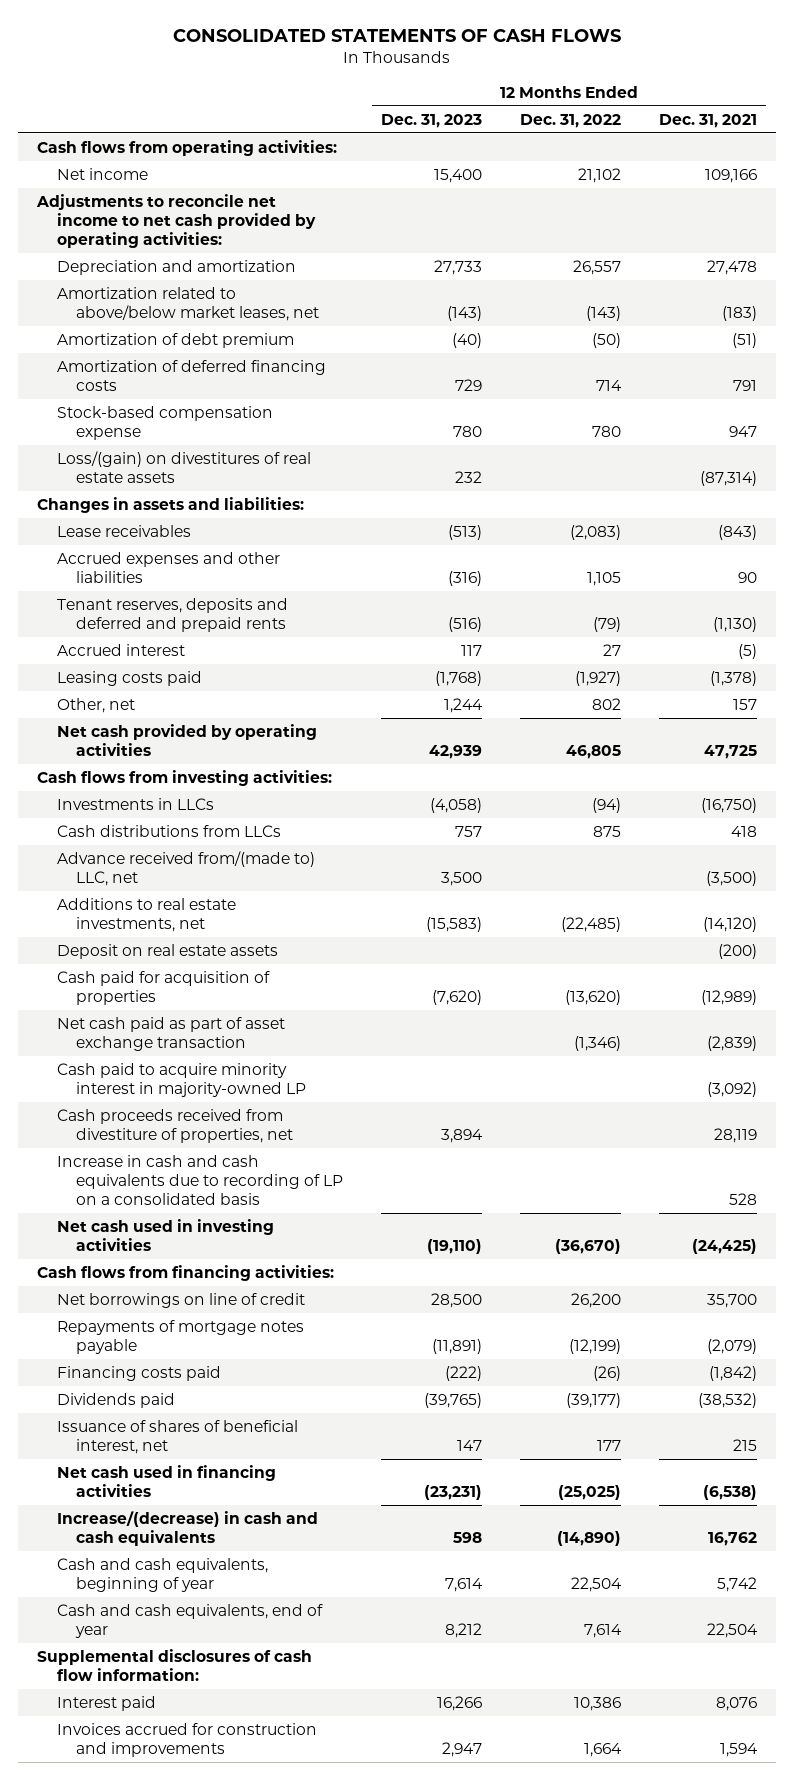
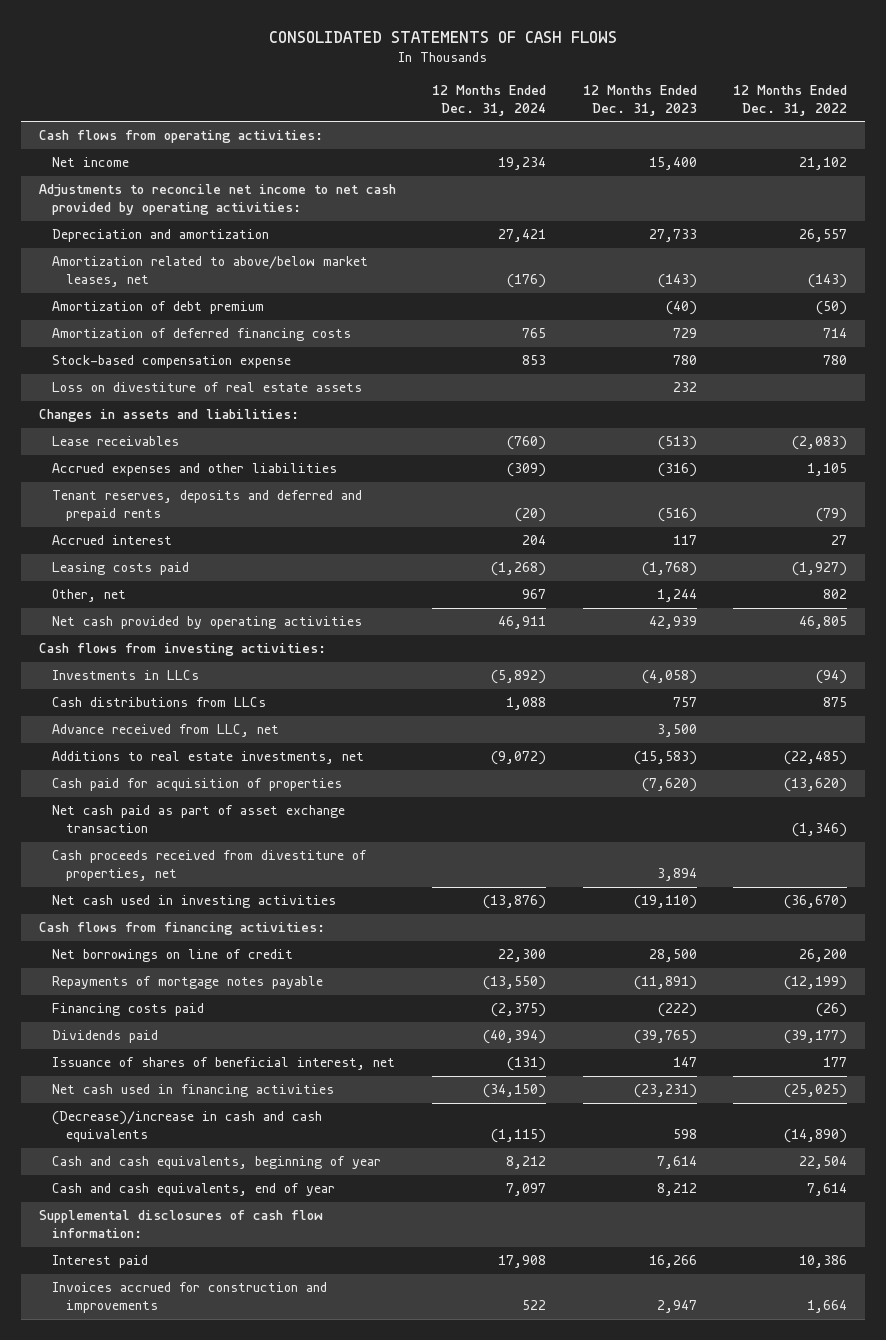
[658,113,757,128] Dec. 31, 2021 -> none
none -> [432,84,547,116] 12 Months Ended Dec. 31, 2024
[56,450,311,484] Loss/(gain) on divestitures of real estate assets -> [52,382,363,393] Loss on divestiture of real estate assets
[56,850,315,887] Advance received from/(made to) LLC, net -> [52,724,280,738] Advance received from LLC, net
[56,943,278,959] Deposit on real estate assets -> none
[56,1062,307,1098] Cash paid to acquire minority interest in majority-owned LP -> none
[56,1154,344,1206] Increase in cash and cash equivalents due to recording of LP on a consolidated basis -> none
[56,1510,318,1547] Increase/(decrease) in cash and cash equivalents -> [52,1111,323,1143] (Decrease)/increase in cash and cash equivalents

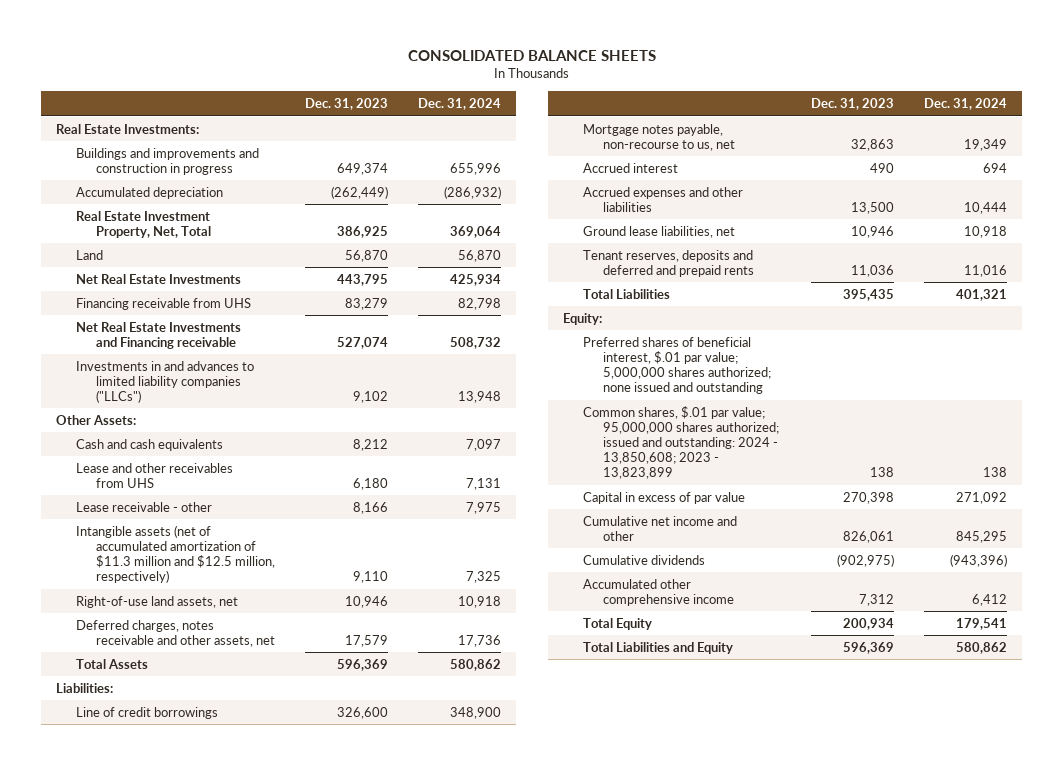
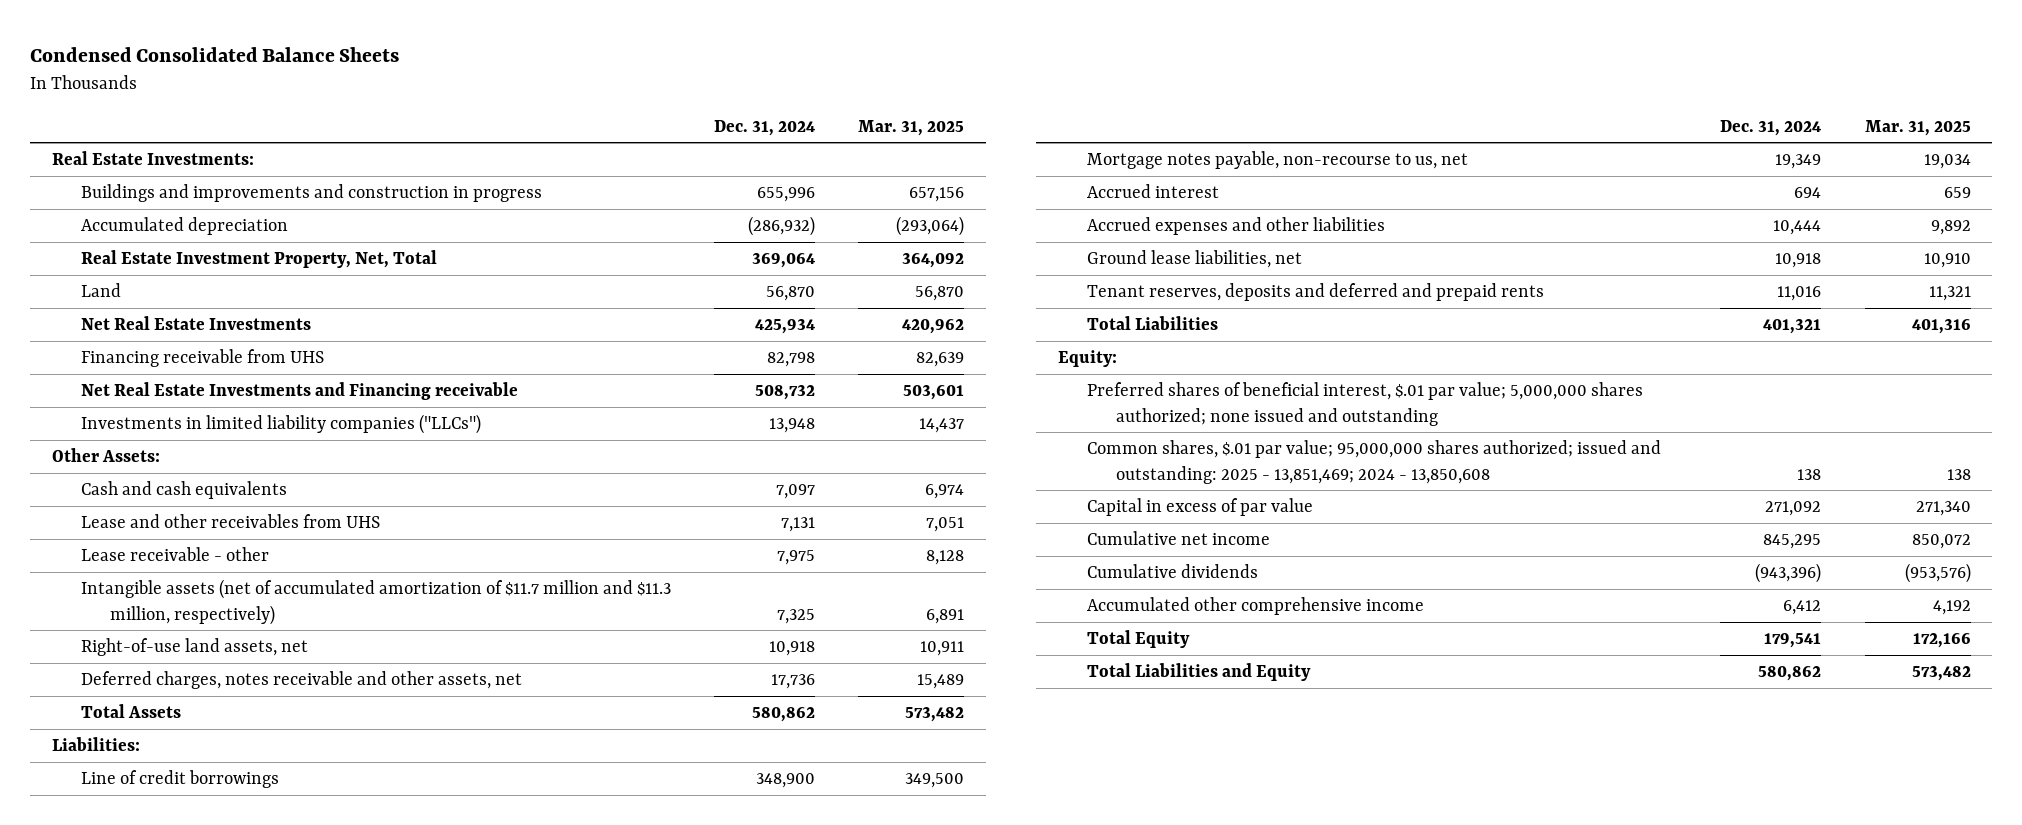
[407,50,656,62] CONSOLIDATED BALANCE SHEETS -> [30,46,400,62] Condensed Consolidated Balance Sheets
[304,98,388,111] Dec. 31, 2023 -> none
none -> [858,119,965,136] Mar. 31, 2025
[76,360,255,403] Investments in and advances to limited liability companies ("LLCs") -> [80,414,481,435] Investments in limited liability companies ("LLCs")
[76,524,276,584] Intangible assets (net of accumulated amortization of $11.3 million and $12.5 million, respectively) -> [80,579,671,625] Intangible assets (net of accumulated amortization of $11.7 million and $11.3 million, respectively)
[582,405,779,480] Common shares, $.01 par value; 95,000,000 shares authorized; issued and outstanding: 2024 - 13,850,608; 2023 - 13,823,899 -> [1087,440,1662,484] Common shares, $.01 par value; 95,000,000 shares authorized; issued and outstanding: 2025 - 13,851,469; 2024 - 13,850,608
[582,515,737,541] Cumulative net income and other -> [1087,531,1271,546] Cumulative net income

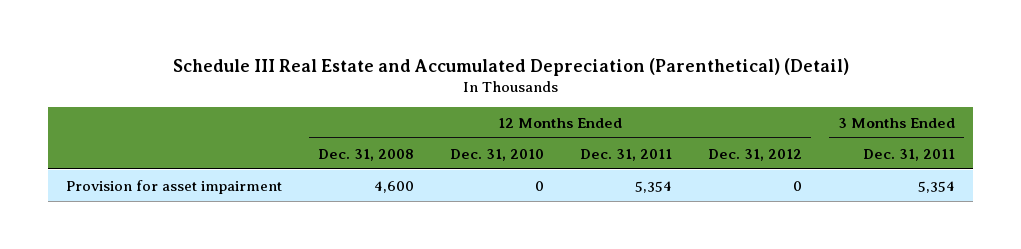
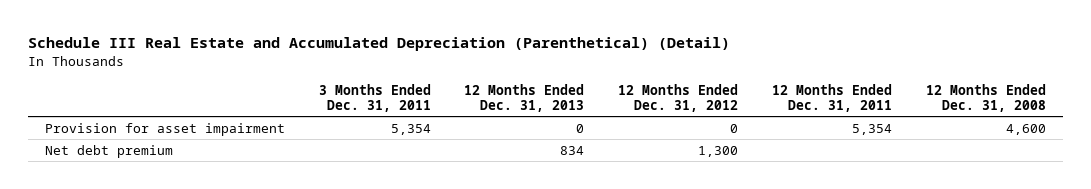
[450,148,545,161] Dec. 31, 2010 -> none
none -> [464,83,585,112] 12 Months Ended Dec. 31, 2013
none -> [44,144,173,158] Net debt premium

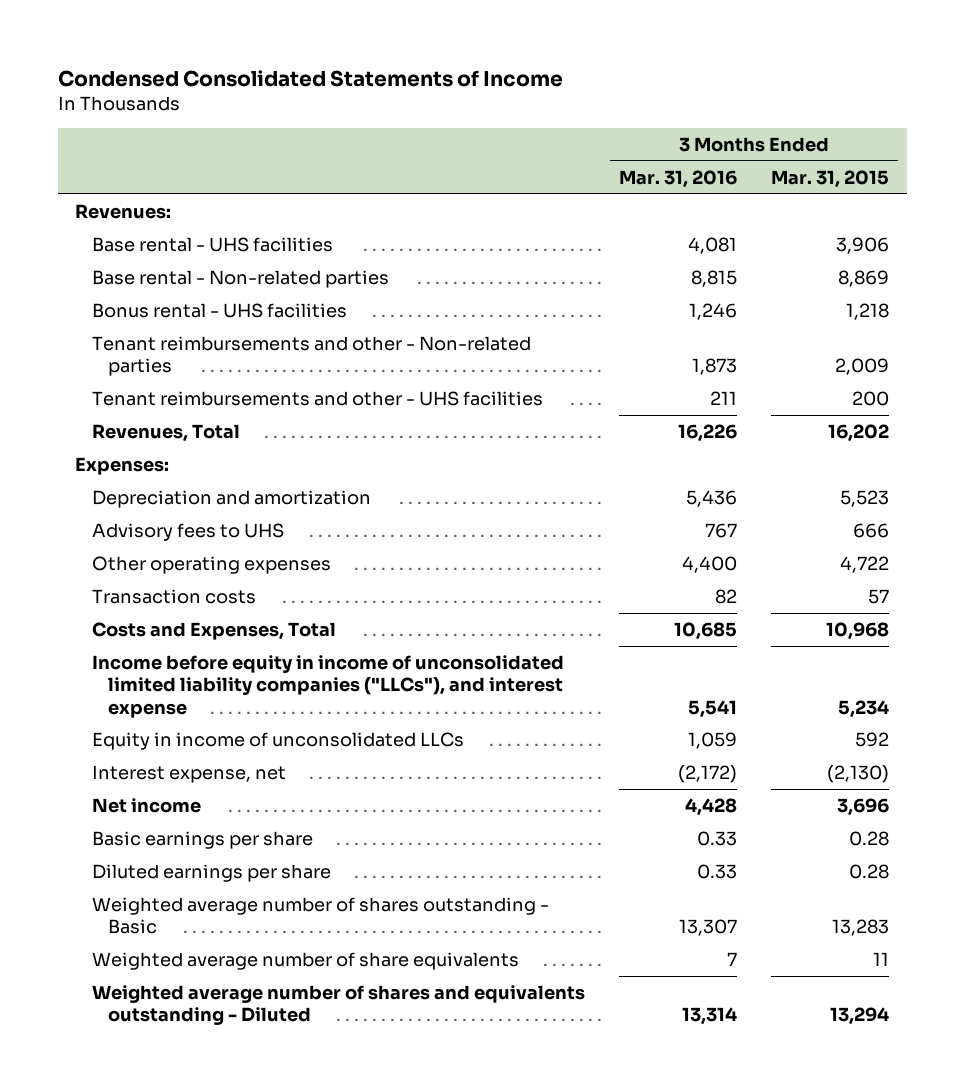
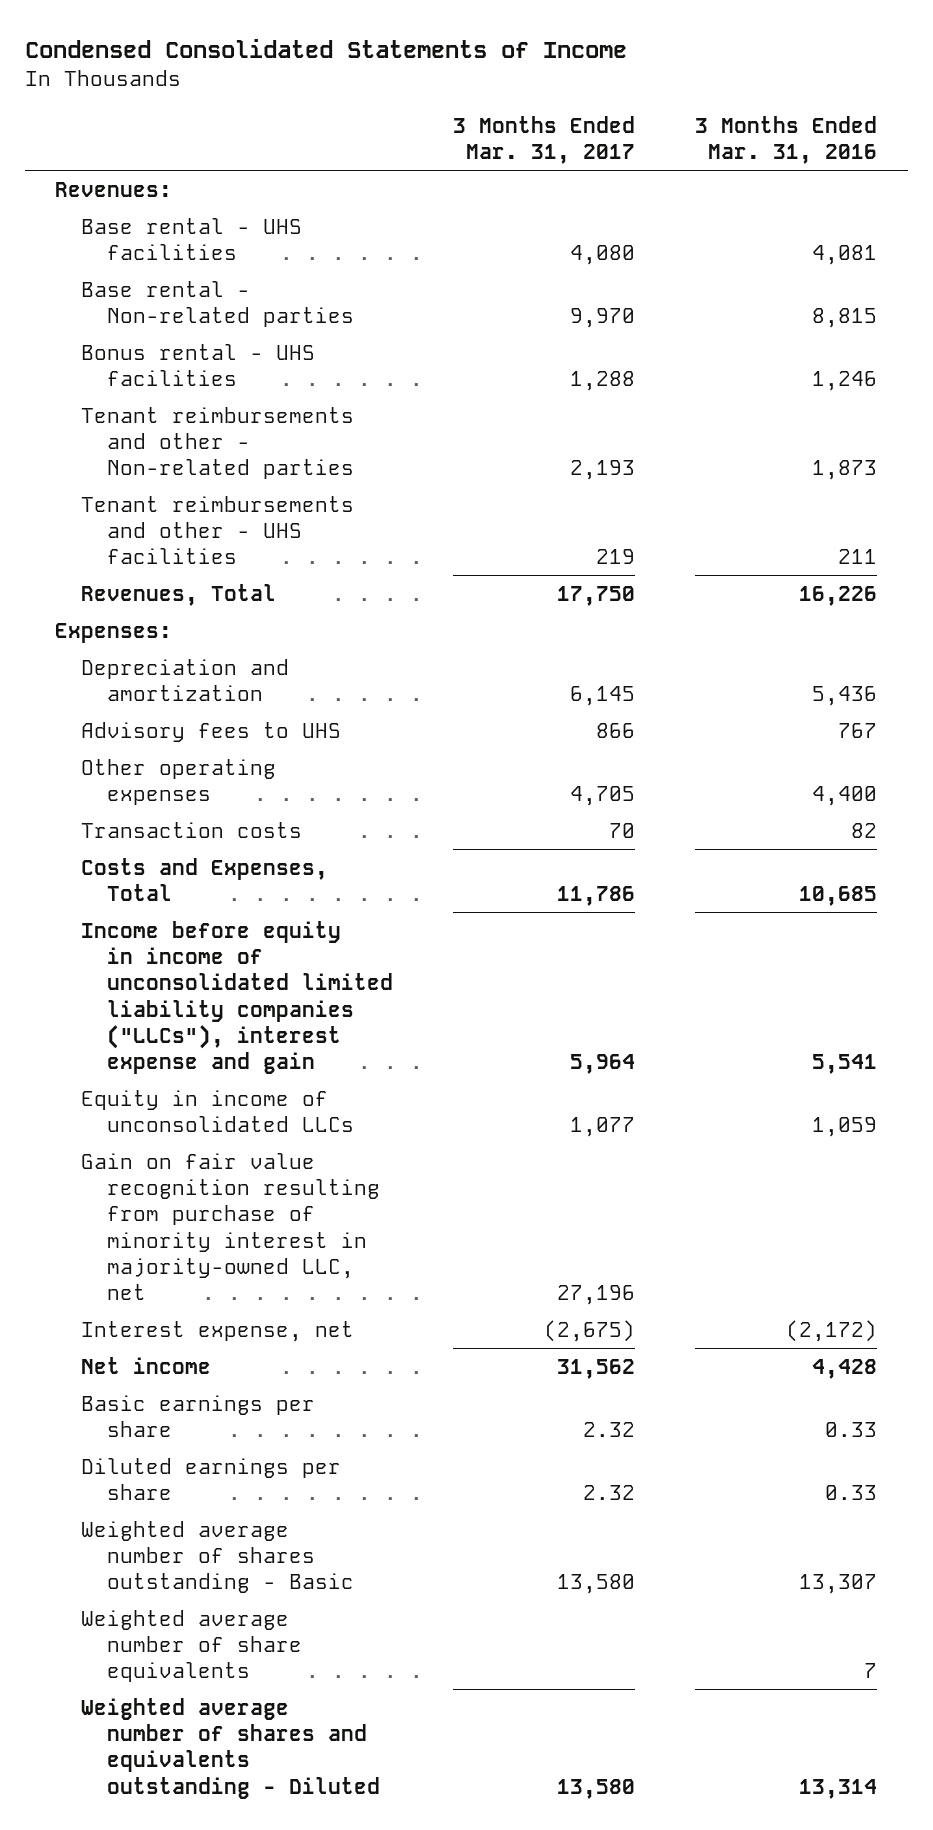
[771,170,890,189] Mar. 31, 2015 -> none
none -> [453,115,636,165] 3 Months Ended Mar. 31, 2017
[91,655,564,718] Income before equity in income of unconsolidated limited liability companies ("LLCs"), and interest expense -> [81,920,393,1075] Income before equity in income of unconsolidated limited liability companies ("LLCs"), interest expense and gain
none -> [81,1152,380,1301] Gain on fair value recognition resulting from purchase of minority interest in majority-owned LLC, net

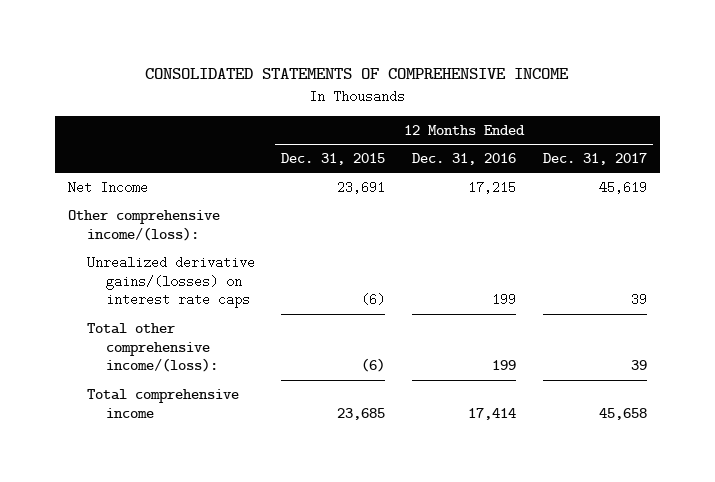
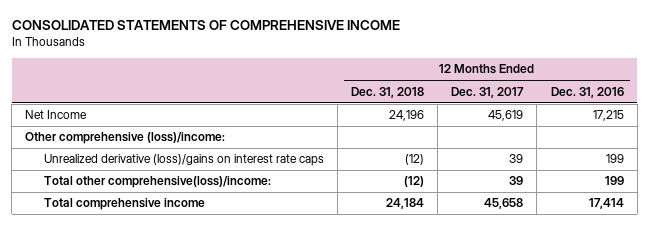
[281,153,386,166] Dec. 31, 2015 -> none
none -> [351,86,425,98] Dec. 31, 2018
[68,209,221,241] Other comprehensive income/(loss): -> [25,132,226,145] Other comprehensive (loss)/income:
[86,255,255,309] Unrealized derivative gains/(losses) on interest rate caps -> [43,154,324,167] Unrealized derivative (loss)/gains on interest rate caps
[86,322,218,373] Total other comprehensive income/(loss): -> [43,176,271,189] Total other comprehensive(loss)/income:

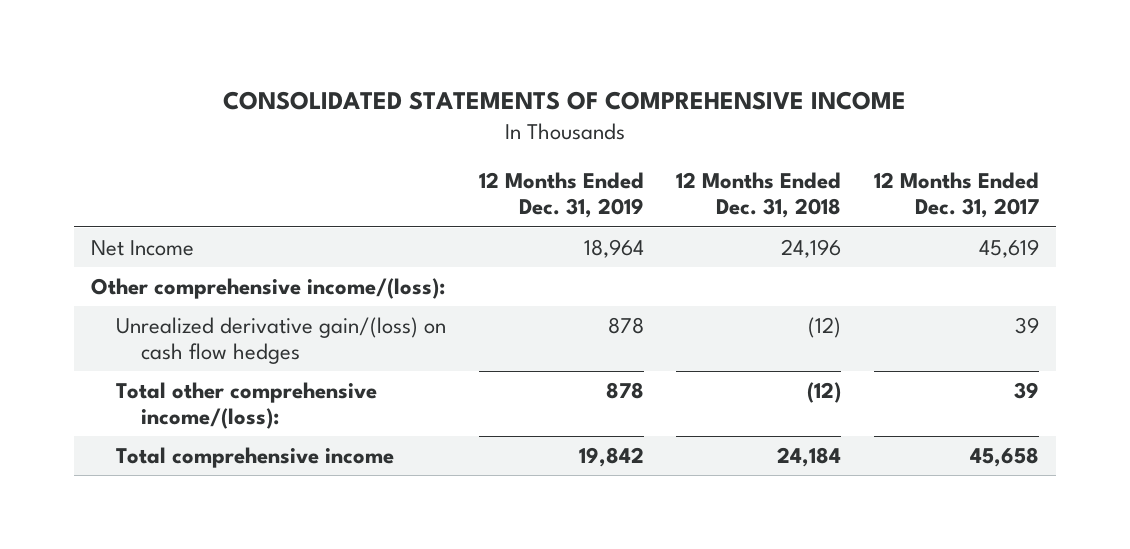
[550,86,624,98] Dec. 31, 2016 -> none
none -> [478,172,644,219] 12 Months Ended Dec. 31, 2019
[25,132,226,145] Other comprehensive (loss)/income: -> [90,277,445,299] Other comprehensive income/(loss):
[43,154,324,167] Unrealized derivative (loss)/gains on interest rate caps -> [115,316,446,365] Unrealized derivative gain/(loss) on cash flow hedges
[43,176,271,189] Total other comprehensive(loss)/income: -> [115,381,377,430] Total other comprehensive income/(loss):

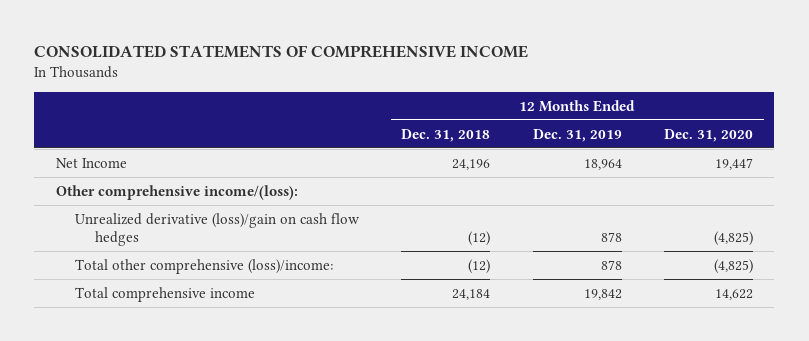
[874,172,1040,219] 12 Months Ended Dec. 31, 2017 -> none
none -> [664,128,754,142] Dec. 31, 2020
[115,316,446,365] Unrealized derivative gain/(loss) on cash flow hedges -> [75,212,361,246] Unrealized derivative (loss)/gain on cash flow hedges
[115,381,377,430] Total other comprehensive income/(loss): -> [75,258,335,274] Total other comprehensive (loss)/income:

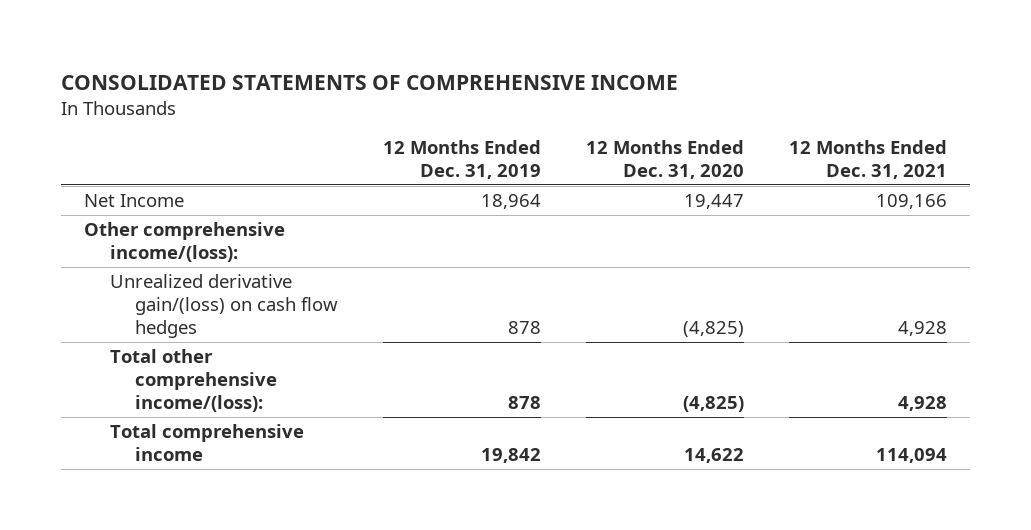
[401,128,491,142] Dec. 31, 2018 -> none
none -> [789,140,948,179] 12 Months Ended Dec. 31, 2021
[75,212,361,246] Unrealized derivative (loss)/gain on cash flow hedges -> [109,273,339,338] Unrealized derivative gain/(loss) on cash flow hedges
[75,258,335,274] Total other comprehensive (loss)/income: -> [109,348,278,412] Total other comprehensive income/(loss):

